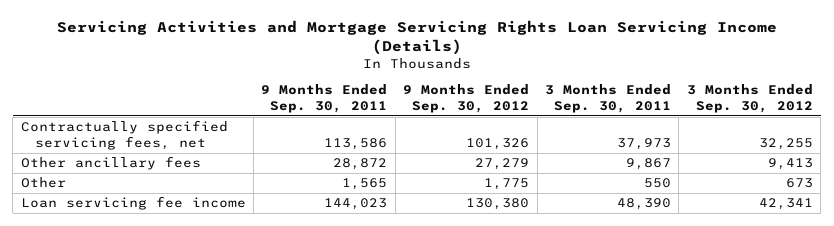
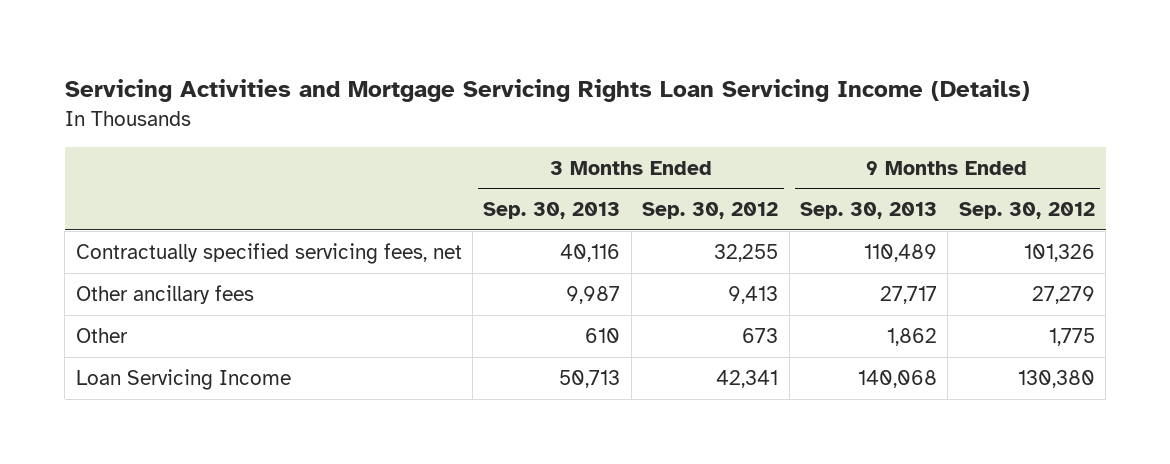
[261,84,388,114] 9 Months Ended Sep. 30, 2011 -> none
[545,84,672,114] 3 Months Ended Sep. 30, 2011 -> none
none -> [483,202,621,220] Sep. 30, 2013
none -> [800,202,938,220] Sep. 30, 2013
[20,196,246,211] Loan servicing fee income -> [75,368,291,390] Loan Servicing Income

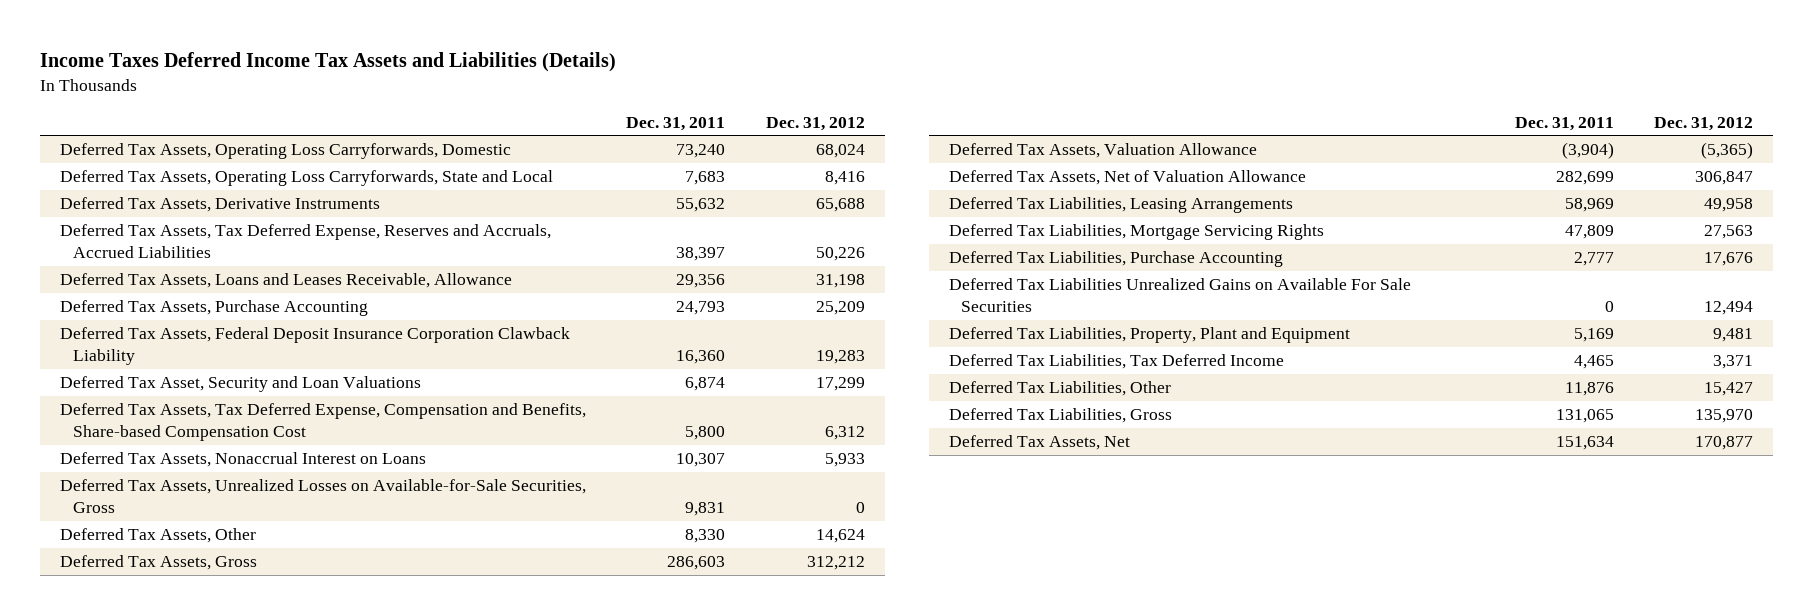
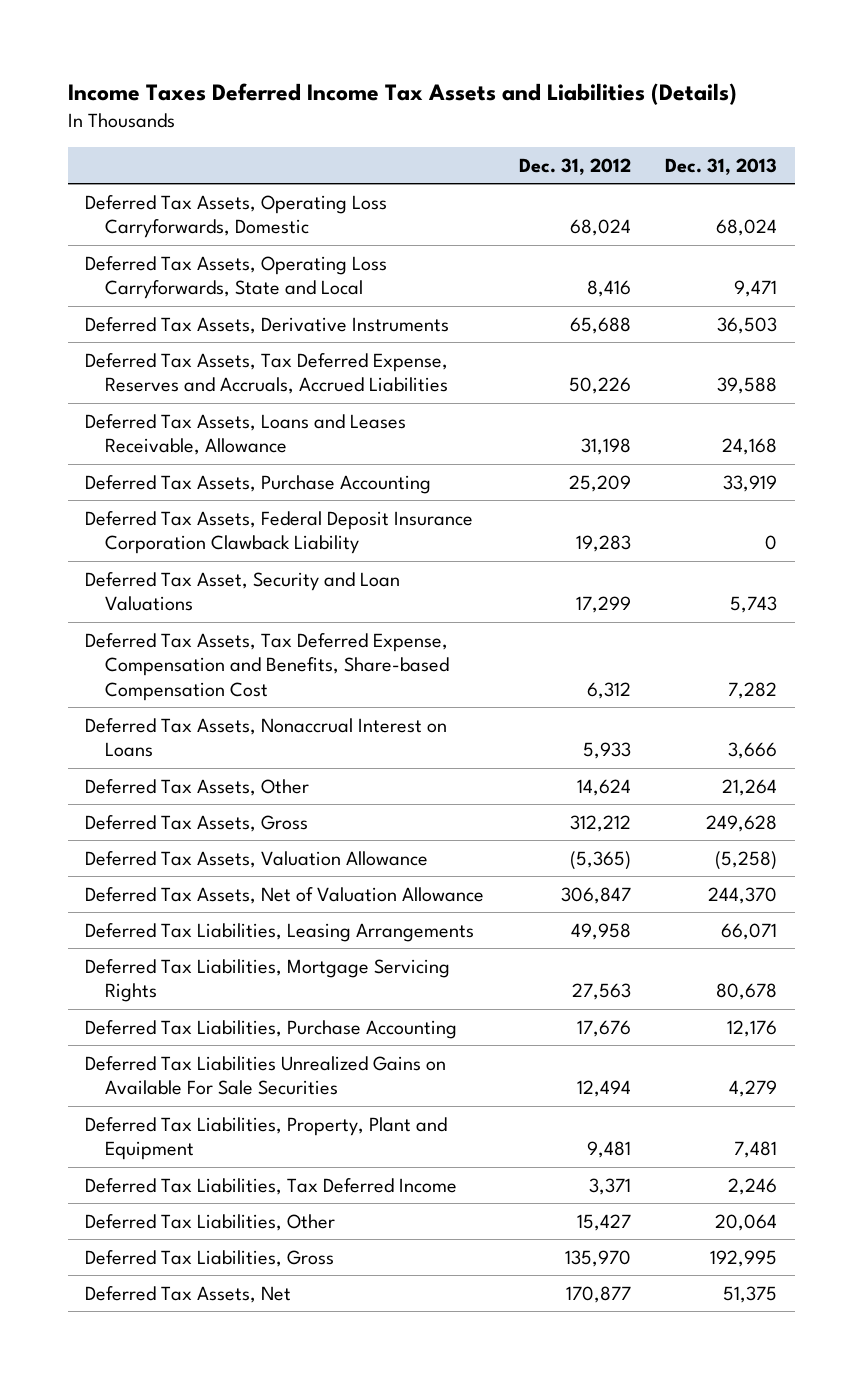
[626,116,726,131] Dec. 31, 2011 -> none
none -> [665,157,778,175] Dec. 31, 2013
[60,479,587,513] Deferred Tax Assets, Unrealized Losses on Available-for-Sale Securities, Gross -> none

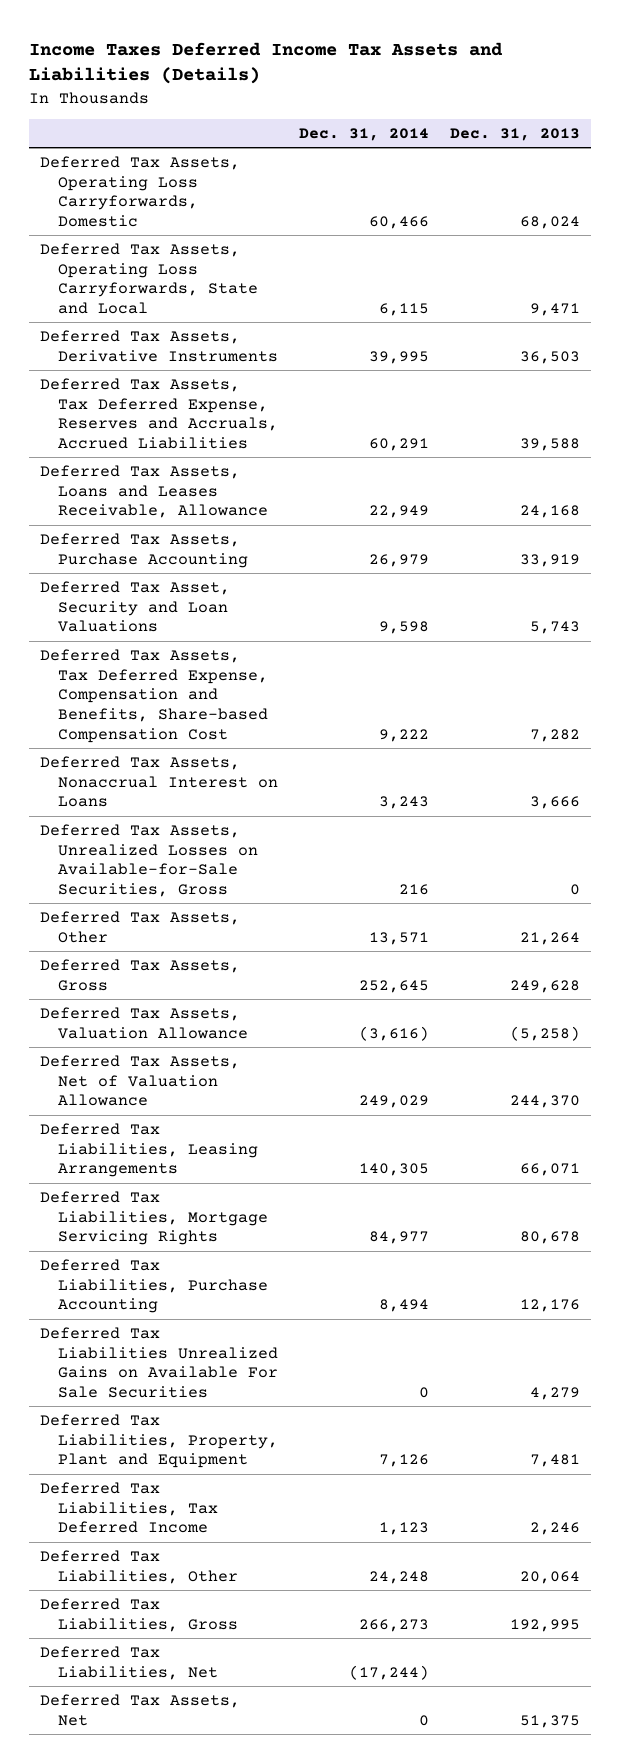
[518,157,631,175] Dec. 31, 2012 -> none
none -> [299,127,430,141] Dec. 31, 2014
[85,510,474,555] Deferred Tax Assets, Federal Deposit Insurance Corporation Clawback Liability -> none
none -> [39,823,259,898] Deferred Tax Assets, Unrealized Losses on Available-for-Sale Securities, Gross
none -> [39,1645,219,1680] Deferred Tax Liabilities, Net

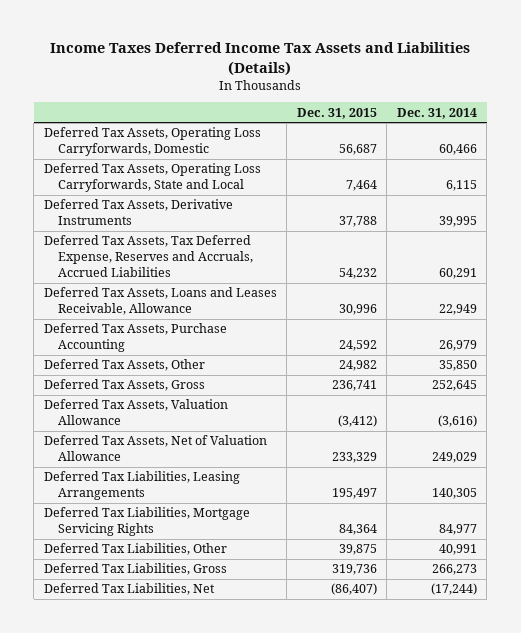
[450,127,581,141] Dec. 31, 2013 -> none
none -> [296,107,377,119] Dec. 31, 2015
[39,580,230,633] Deferred Tax Asset, Security and Loan Valuations -> none
[39,648,269,743] Deferred Tax Assets, Tax Deferred Expense, Compensation and Benefits, Share-based Compensation Cost -> none
[39,755,279,808] Deferred Tax Assets, Nonaccrual Interest on Loans -> none
[39,823,259,898] Deferred Tax Assets, Unrealized Losses on Available-for-Sale Securities, Gross -> none
[369,931,430,945] 13,571 -> [438,360,477,372] 35,850
[39,1258,269,1314] Deferred Tax Liabilities, Purchase Accounting -> none
[39,1326,279,1399] Deferred Tax Liabilities Unrealized Gains on Available For Sale Securities -> none
[39,1413,279,1469] Deferred Tax Liabilities, Property, Plant and Equipment -> none
[39,1481,219,1534] Deferred Tax Liabilities, Tax Deferred Income -> none
[369,1570,430,1584] 24,248 -> [438,544,477,556] 40,991
[39,1693,240,1726] Deferred Tax Assets, Net -> none

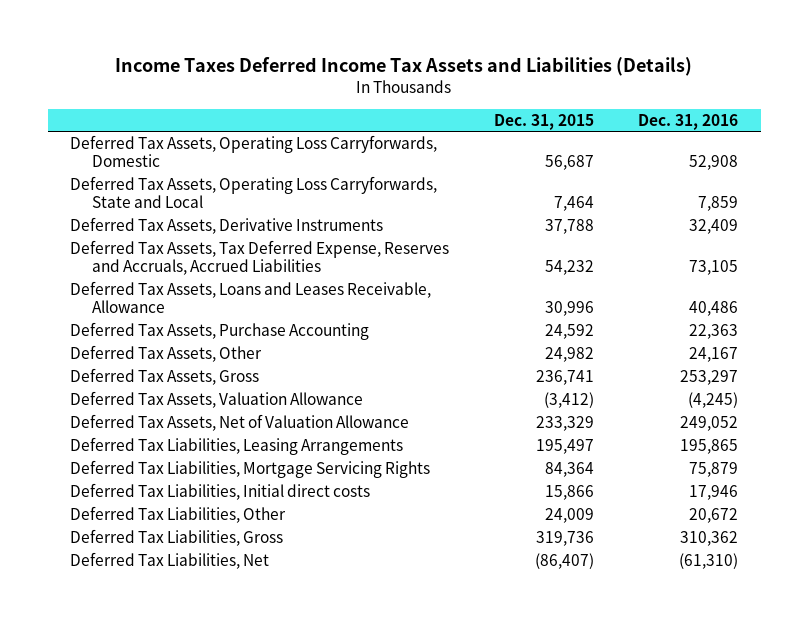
[396,107,477,119] Dec. 31, 2014 -> none
none -> [638,113,739,130] Dec. 31, 2016
none -> [70,483,371,501] Deferred Tax Liabilities, Initial direct costs
[338,544,377,556] 39,875 -> [544,508,594,524] 24,009

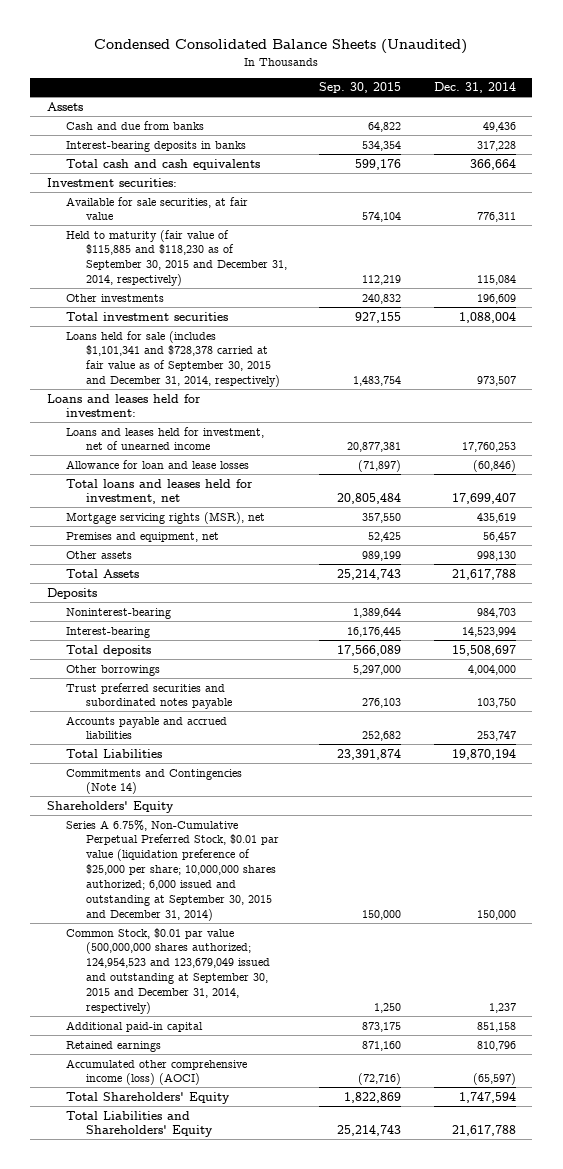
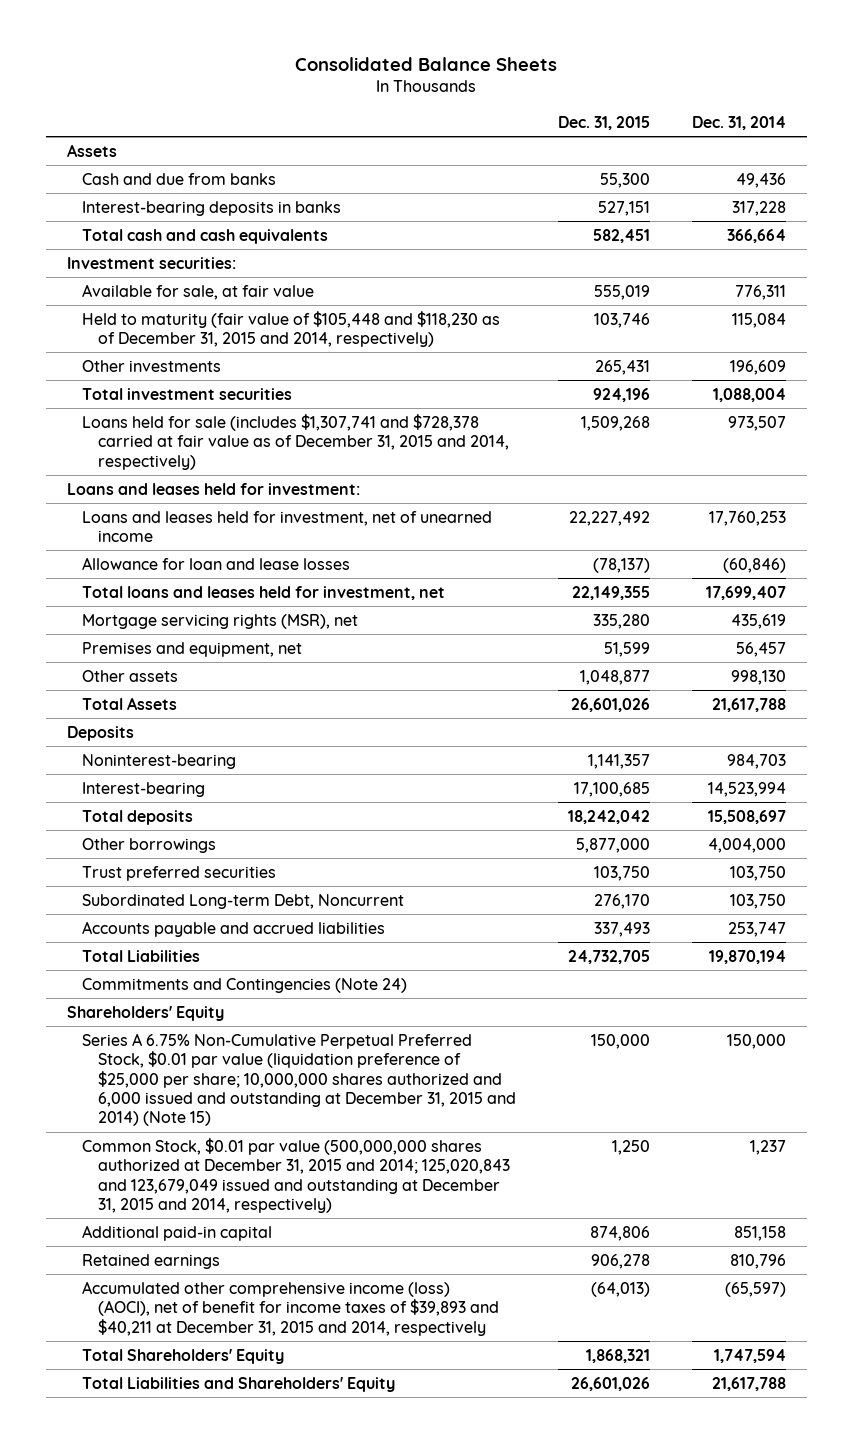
[94,39,468,55] Condensed Consolidated Balance Sheets (Unaudited) -> [295,56,558,71] Consolidated Balance Sheets
[319,82,402,94] Sep. 30, 2015 -> none
none -> [557,115,650,130] Dec. 31, 2015
[66,196,249,221] Available for sale securities, at fair value -> [82,283,315,300] Available for sale, at fair value
[66,229,287,287] Held to maturity (fair value of $115,885 and $118,230 as of September 30, 2015 and December 31, 2014, respectively) -> [82,310,501,348] Held to maturity (fair value of $105,448 and $118,230 as of December 31, 2015 and 2014, respectively)
[66,330,280,388] Loans held for sale (includes $1,101,341 and $728,378 carried at fair value as of September 30, 2015 and December 31, 2014, respectively) -> [82,413,510,470] Loans held for sale (includes $1,307,741 and $728,378 carried at fair value as of December 31, 2015 and 2014, respectively)
none -> [82,865,277,881] Trust preferred securities
[66,682,232,710] Trust preferred securities and subordinated notes payable -> [82,893,405,909] Subordinated Long-term Debt, Noncurrent
[66,768,243,795] Commitments and Contingencies (Note 14) -> [82,977,408,993] Commitments and Contingencies (Note 24)
[66,819,279,921] Series A 6.75%, Non-Cumulative Perpetual Preferred Stock, $0.01 par value (liquidation preference of $25,000 per share; 10,000,000 shares authorized; 6,000 issued and outstanding at September 30, 2015 and December 31, 2014) -> [82,1032,517,1127] Series A 6.75% Non-Cumulative Perpetual Preferred Stock, $0.01 par value (liquidation preference of $25,000 per share; 10,000,000 shares authorized and 6,000 issued and outstanding at December 31, 2015 and 2014) (Note 15)
[66,927,270,1014] Common Stock, $0.01 par value (500,000,000 shares authorized; 124,954,523 and 123,679,049 issued and outstanding at September 30, 2015 and December 31, 2014, respectively) -> [82,1137,511,1213] Common Stock, $0.01 par value (500,000,000 shares authorized at December 31, 2015 and 2014; 125,020,843 and 123,679,049 issued and outstanding at December 31, 2015 and 2014, respectively)
[66,1058,248,1086] Accumulated other comprehensive income (loss) (AOCI) -> [82,1280,500,1336] Accumulated other comprehensive income (loss) (AOCI), net of benefit for income taxes of $39,893 and $40,211 at December 31, 2015 and 2014, respectively

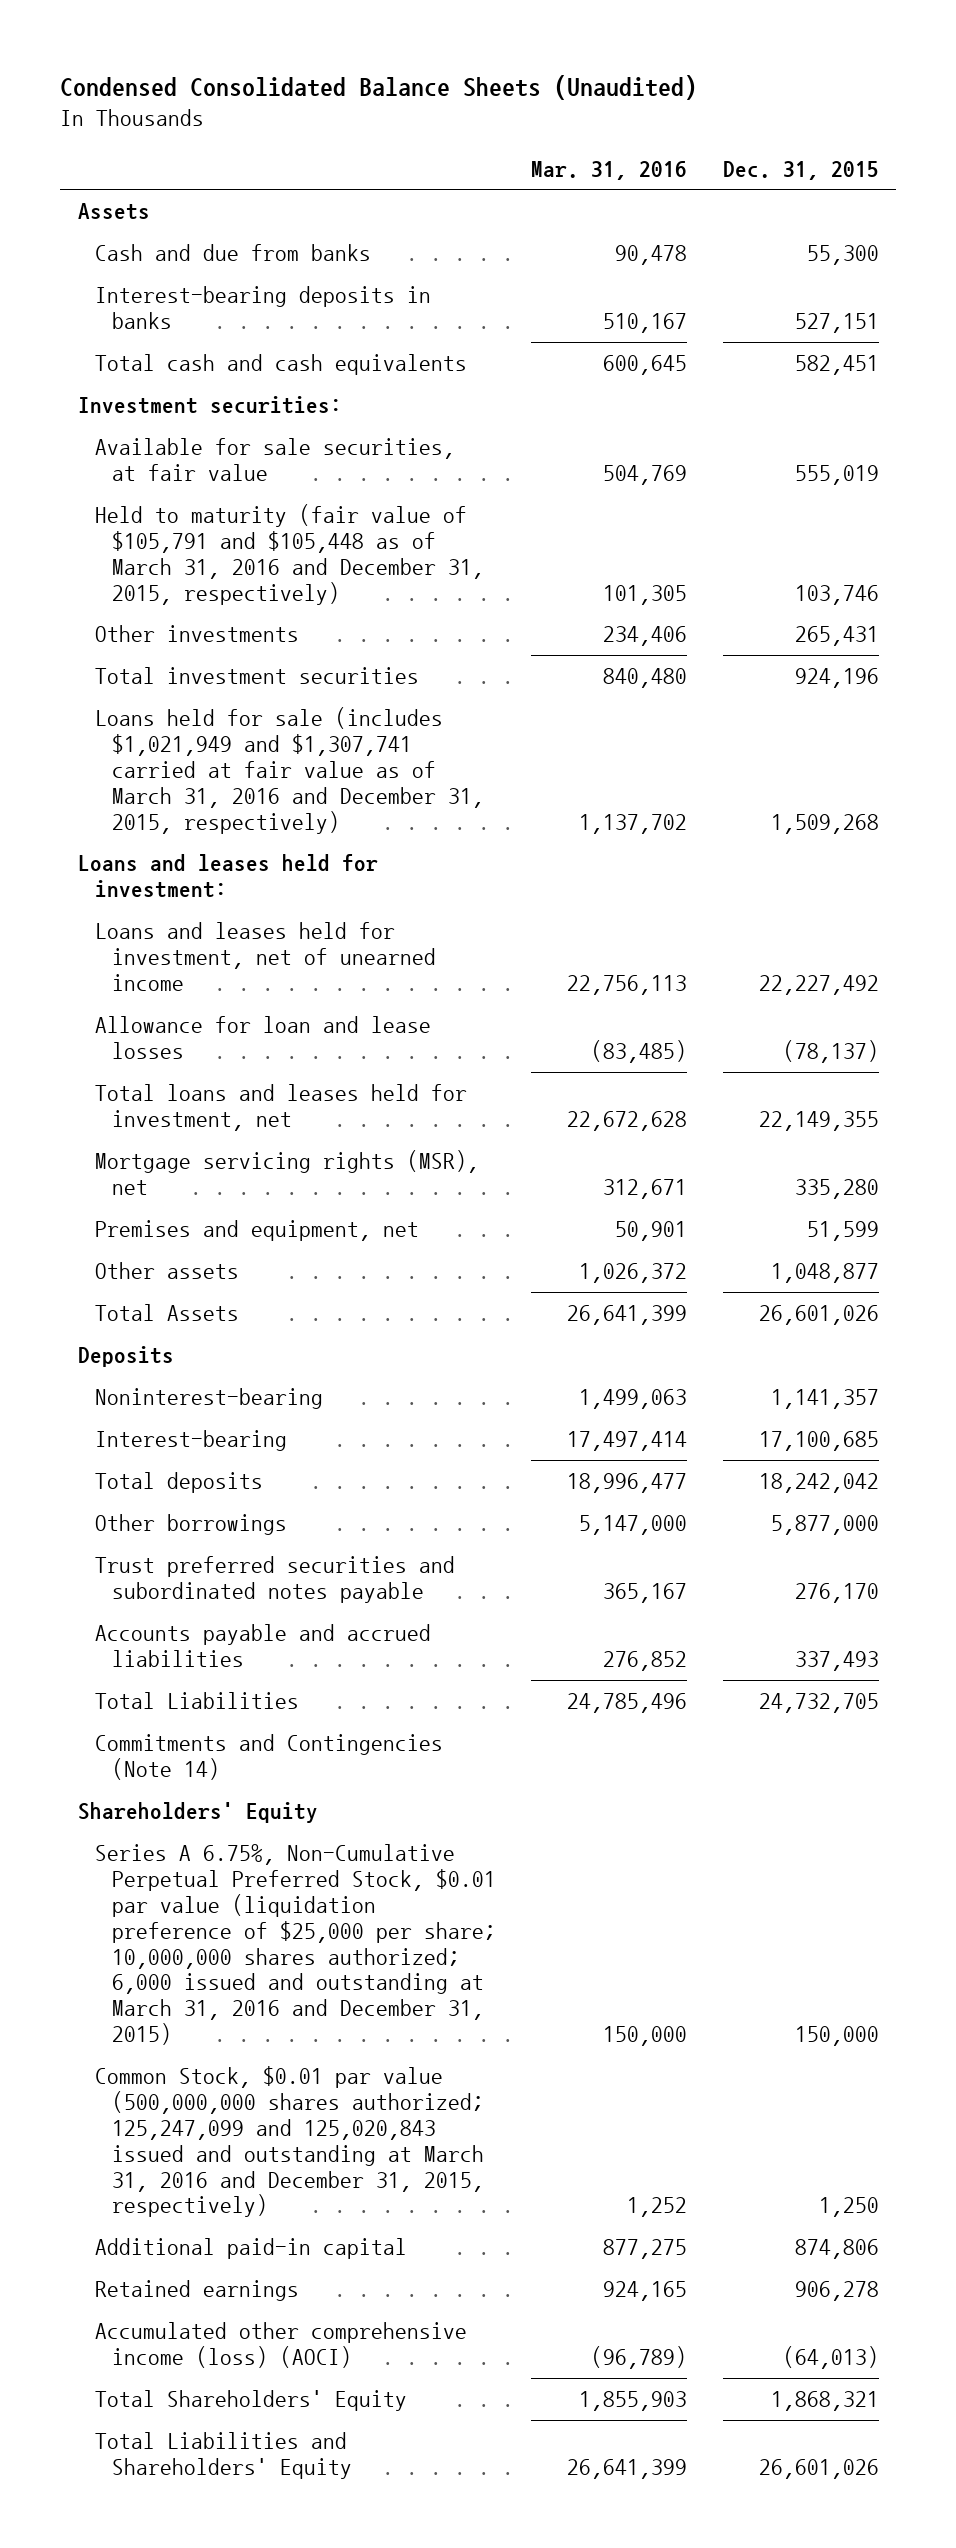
[295,56,558,71] Consolidated Balance Sheets -> [60,74,698,100] Condensed Consolidated Balance Sheets (Unaudited)
[691,115,786,130] Dec. 31, 2014 -> none
none -> [531,160,688,180] Mar. 31, 2016
[82,283,315,300] Available for sale, at fair value -> [94,438,455,481] Available for sale securities, at fair value
[82,310,501,348] Held to maturity (fair value of $105,448 and $118,230 as of December 31, 2015 and 2014, respectively) -> [94,504,485,605] Held to maturity (fair value of $105,791 and $105,448 as of March 31, 2016 and December 31, 2015, respectively)
[82,413,510,470] Loans held for sale (includes $1,307,741 and $728,378 carried at fair value as of December 31, 2015 and 2014, respectively) -> [94,707,485,834] Loans held for sale (includes $1,021,949 and $1,307,741 carried at fair value as of March 31, 2016 and December 31, 2015, respectively)
[82,865,277,881] Trust preferred securities -> none
[82,893,405,909] Subordinated Long-term Debt, Noncurrent -> [94,1556,455,1603] Trust preferred securities and subordinated notes payable
[82,977,408,993] Commitments and Contingencies (Note 24) -> [94,1734,443,1780] Commitments and Contingencies (Note 14)
[82,1032,517,1127] Series A 6.75% Non-Cumulative Perpetual Preferred Stock, $0.01 par value (liquidation preference of $25,000 per share; 10,000,000 shares authorized and 6,000 issued and outstanding at December 31, 2015 and 2014) (Note 15) -> [94,1844,497,2046] Series A 6.75%, Non-Cumulative Perpetual Preferred Stock, $0.01 par value (liquidation preference of $25,000 per share; 10,000,000 shares authorized; 6,000 issued and outstanding at March 31, 2016 and December 31, 2015)
[82,1137,511,1213] Common Stock, $0.01 par value (500,000,000 shares authorized at December 31, 2015 and 2014; 125,020,843 and 123,679,049 issued and outstanding at December 31, 2015 and 2014, respectively) -> [94,2066,485,2218] Common Stock, $0.01 par value (500,000,000 shares authorized; 125,247,099 and 125,020,843 issued and outstanding at March 31, 2016 and December 31, 2015, respectively)
[82,1280,500,1336] Accumulated other comprehensive income (loss) (AOCI), net of benefit for income taxes of $39,893 and $40,211 at December 31, 2015 and 2014, respectively -> [94,2322,467,2368] Accumulated other comprehensive income (loss) (AOCI)

